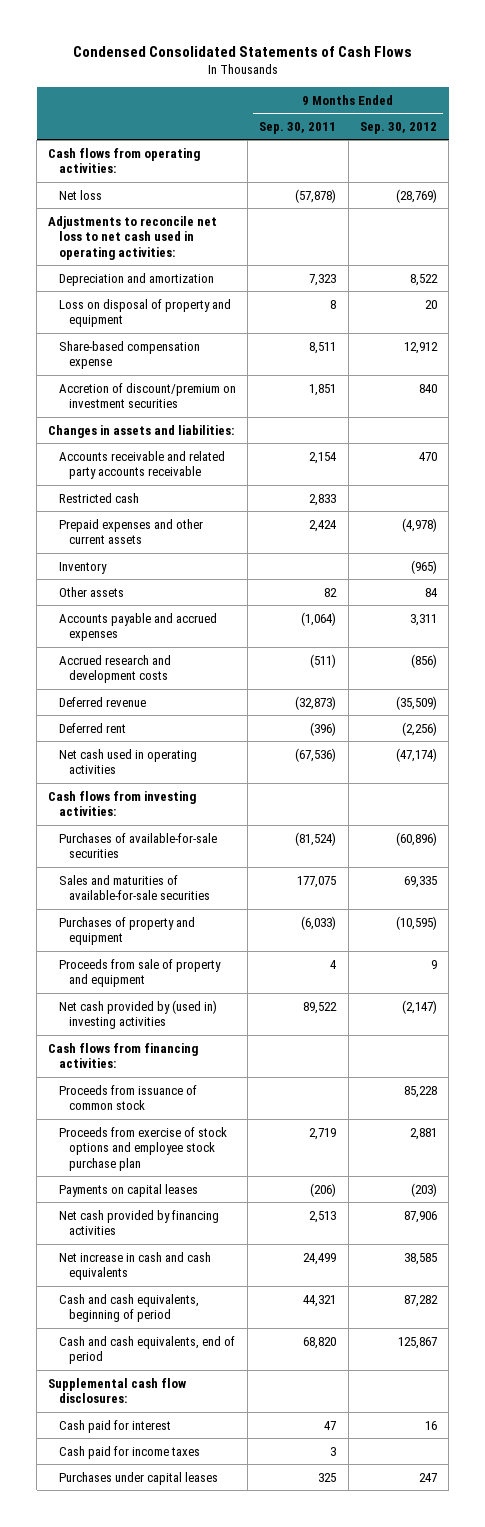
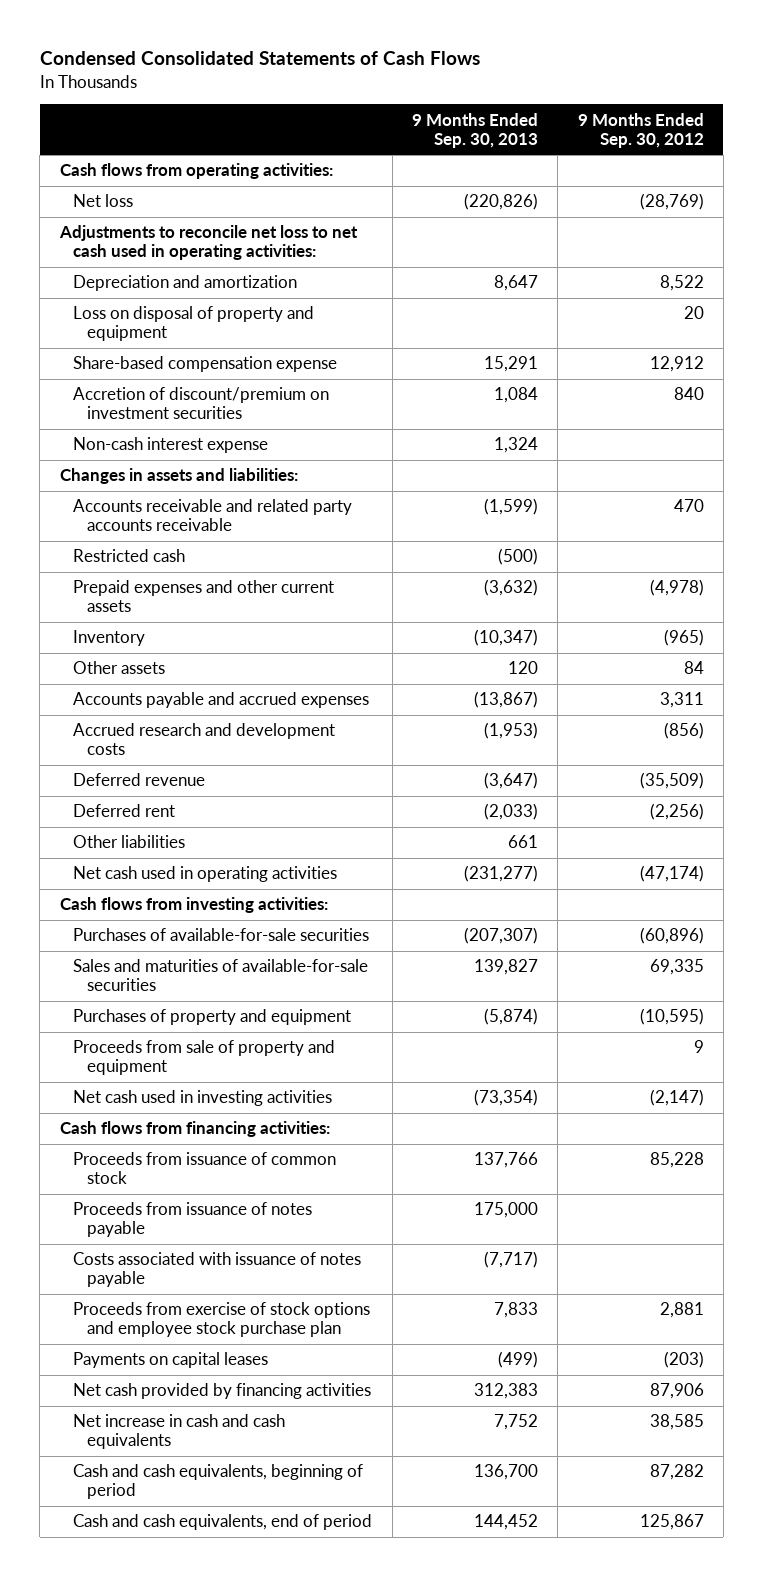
[259,121,337,134] Sep. 30, 2011 -> none
none -> [411,112,538,148] 9 Months Ended Sep. 30, 2013
none -> [73,437,269,454] Non-cash interest expense
none -> [73,835,186,849] Other liabilities
[58,999,217,1030] Net cash provided by (used in) investing activities -> [73,1090,333,1107] Net cash used in investing activities
none -> [73,1202,313,1238] Proceeds from issuance of notes payable
none -> [73,1252,362,1288] Costs associated with issuance of notes payable
[48,1377,187,1404] Supplemental cash flow disclosures: -> none
[58,1419,171,1433] Cash paid for interest -> none
[58,1445,200,1459] Cash paid for income taxes -> none
[58,1471,218,1485] Purchases under capital leases -> none

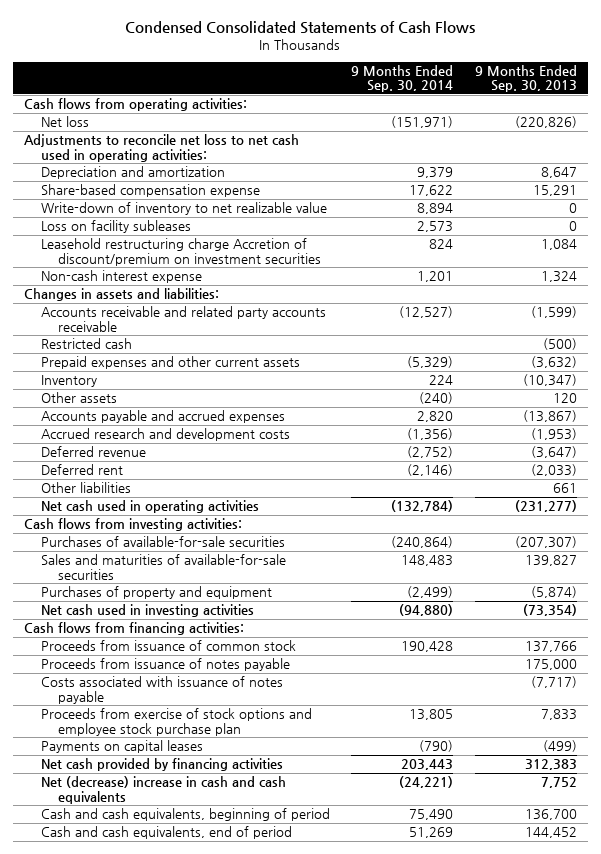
[577,112,704,148] 9 Months Ended Sep. 30, 2012 -> none
none -> [351,64,454,93] 9 Months Ended Sep. 30, 2014
[73,306,315,342] Loss on disposal of property and equipment -> none
none -> [40,202,327,216] Write-down of inventory to net realizable value
none -> [40,220,191,234] Loss on facility subleases
[73,387,330,420] Accretion of discount/premium on investment securities -> [40,238,321,266] Leasehold restructuring charge Accretion of discount/premium on investment securities
[73,1040,336,1076] Proceeds from sale of property and equipment -> none
[73,1414,286,1450] Net increase in cash and cash equivalents -> [40,776,286,804] Net (decrease) increase in cash and cash equivalents

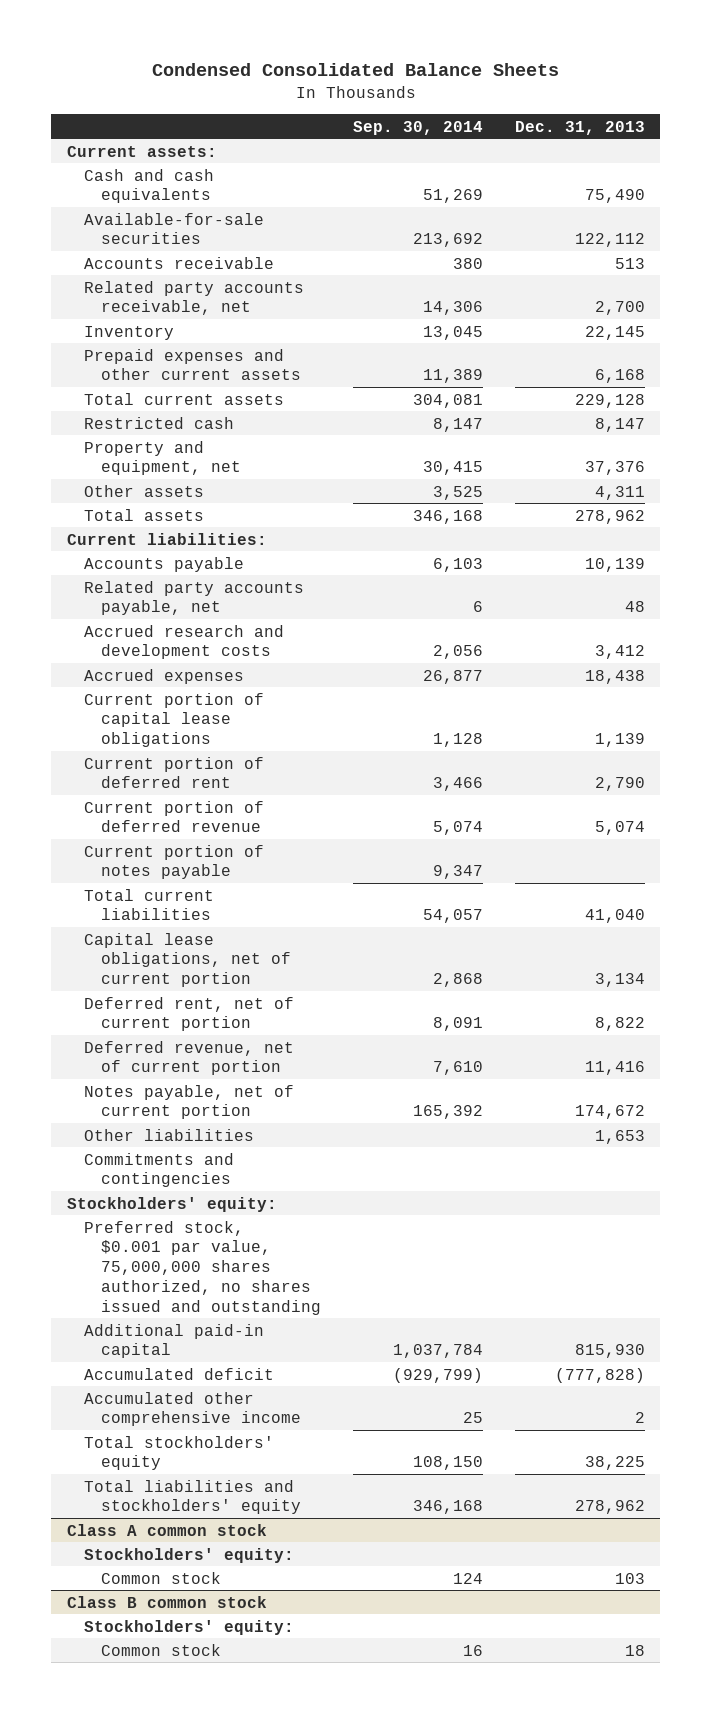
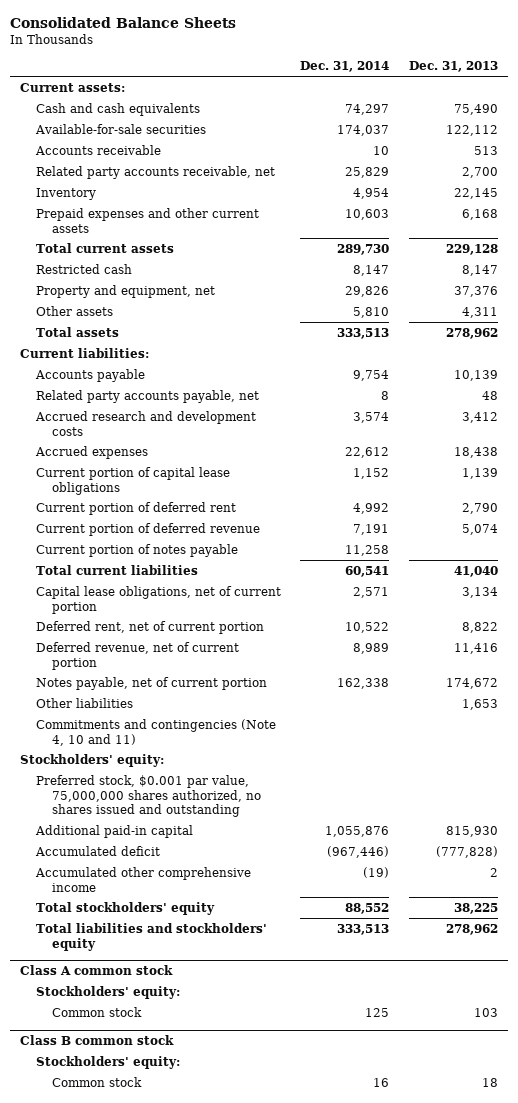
[151,63,559,77] Condensed Consolidated Balance Sheets -> [10,17,237,29] Consolidated Balance Sheets
[352,120,483,135] Sep. 30, 2014 -> none
none -> [300,61,390,73] Dec. 31, 2014
[83,1152,234,1188] Commitments and contingencies -> [35,718,276,746] Commitments and contingencies (Note 4, 10 and 11)

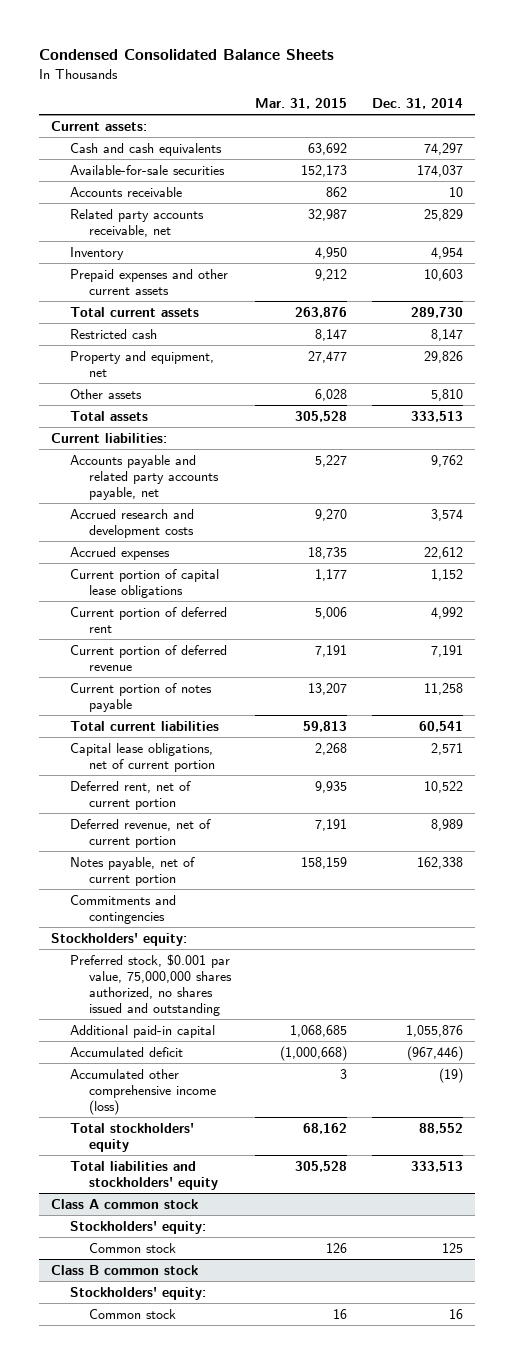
[10,17,237,29] Consolidated Balance Sheets -> [39,49,335,61] Condensed Consolidated Balance Sheets
[408,61,498,73] Dec. 31, 2013 -> none
none -> [255,97,348,109] Mar. 31, 2015
[35,389,259,403] Related party accounts payable, net -> none
[34,368,145,382] Accounts payable -> [70,454,219,500] Accounts payable and related party accounts payable, net
[353,369,390,381] 9,754 -> [431,454,464,467] 9,762
[35,697,133,708] Other liabilities -> none
[35,718,276,746] Commitments and contingencies (Note 4, 10 and 11) -> [70,894,177,924] Commitments and contingencies
[34,866,251,892] Accumulated other comprehensive income -> [70,1068,216,1115] Accumulated other comprehensive income (loss)

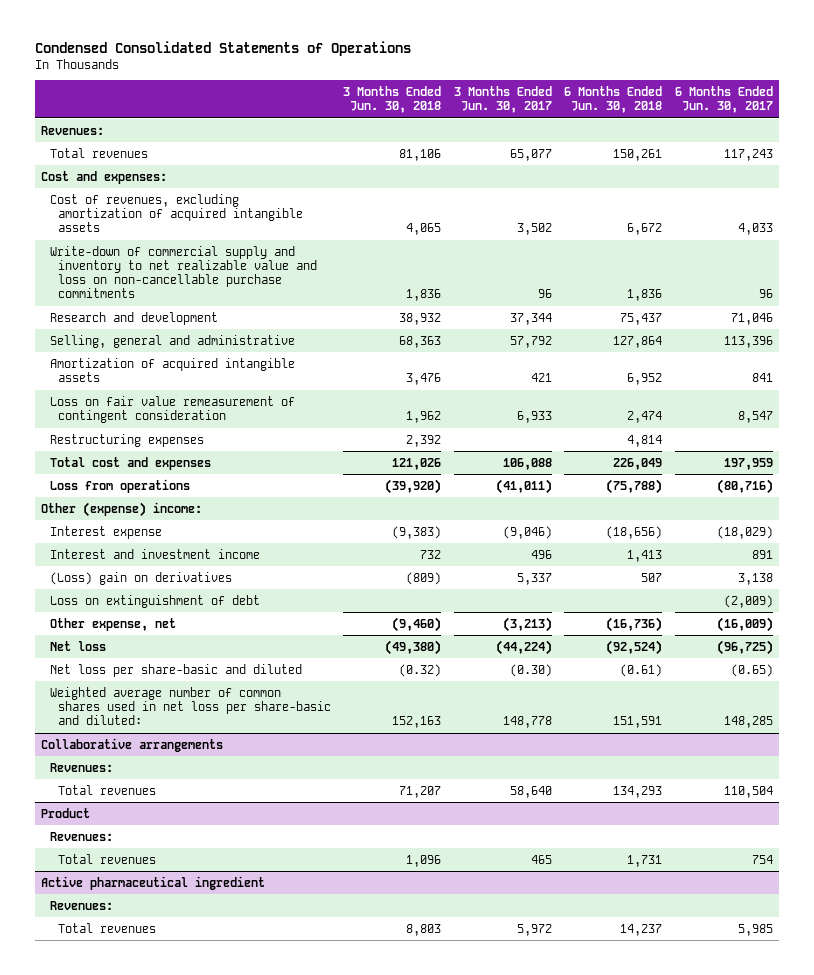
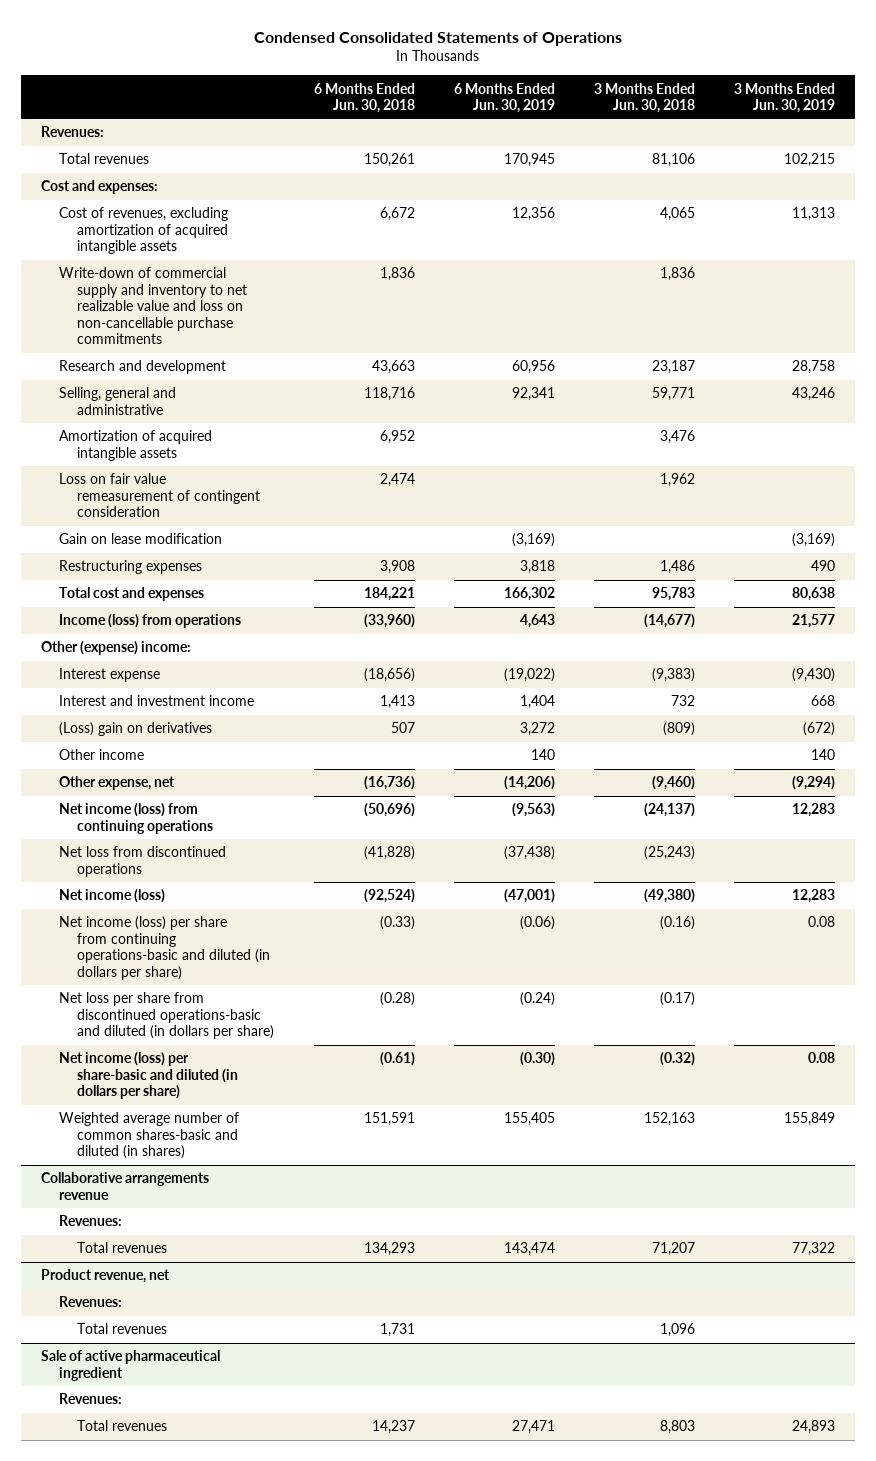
[453,86,552,114] 3 Months Ended Jun. 30, 2017 -> none
[674,86,773,114] 6 Months Ended Jun. 30, 2017 -> none
none -> [453,82,555,114] 6 Months Ended Jun. 30, 2019
none -> [734,82,836,114] 3 Months Ended Jun. 30, 2019
[399,312,442,325] 38,932 -> [652,360,696,375] 23,187
[620,312,663,325] 75,437 -> [371,360,415,375] 43,663
[399,335,442,348] 68,363 -> [652,387,696,402] 59,771
[613,335,663,348] 127,864 -> [363,387,415,402] 118,716
none -> [58,533,222,545] Gain on lease modification
[406,434,442,447] 2,392 -> [660,560,696,575] 1,486
[627,434,663,447] 4,814 -> [379,560,415,575] 3,908
[392,457,442,470] 121,026 -> [652,587,696,602] 95,783
[613,457,663,470] 226,049 -> [363,587,415,602] 184,221
[49,478,190,493] Loss from operations -> [58,614,241,629] Income (loss) from operations
[385,478,442,494] (39,920) -> [644,614,696,629] (14,677)
[606,478,663,494] (75,788) -> [363,614,415,629] (33,960)
[49,594,260,608] Loss on extinguishment of debt -> none
none -> [58,749,144,761] Other income
none -> [58,803,214,834] Net income (loss) from continuing operations
none -> [58,846,226,877] Net loss from discontinued operations
[49,640,106,651] Net loss -> [58,889,165,904] Net income (loss)
none -> [58,916,271,980] Net income (loss) per share from continuing operations-basic and diluted (in dollars per share)
none -> [58,992,275,1040] Net loss per share from discontinued operations-basic and diluted (in dollars per share)
[49,663,302,677] Net loss per share-basic and diluted -> [58,1052,239,1100] Net income (loss) per share-basic and diluted (in dollars per share)
[49,686,331,726] Weighted average number of common shares used in net loss per share-basic and diluted: -> [58,1112,239,1160] Weighted average number of common shares-basic and diluted (in shares)
[41,737,224,752] Collaborative arrangements -> [40,1172,209,1200] Collaborative arrangements revenue
[41,807,91,818] Product -> [40,1269,170,1284] Product revenue, net
[41,875,266,890] Active pharmaceutical ingredient -> [40,1350,220,1381] Sale of active pharmaceutical ingredient

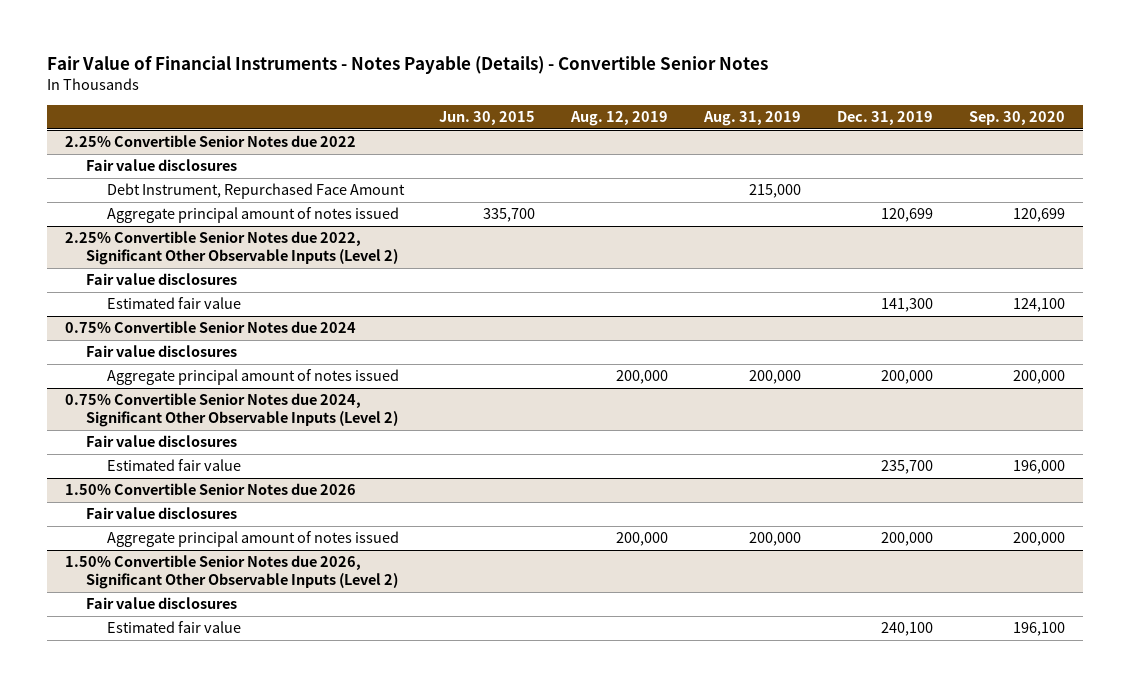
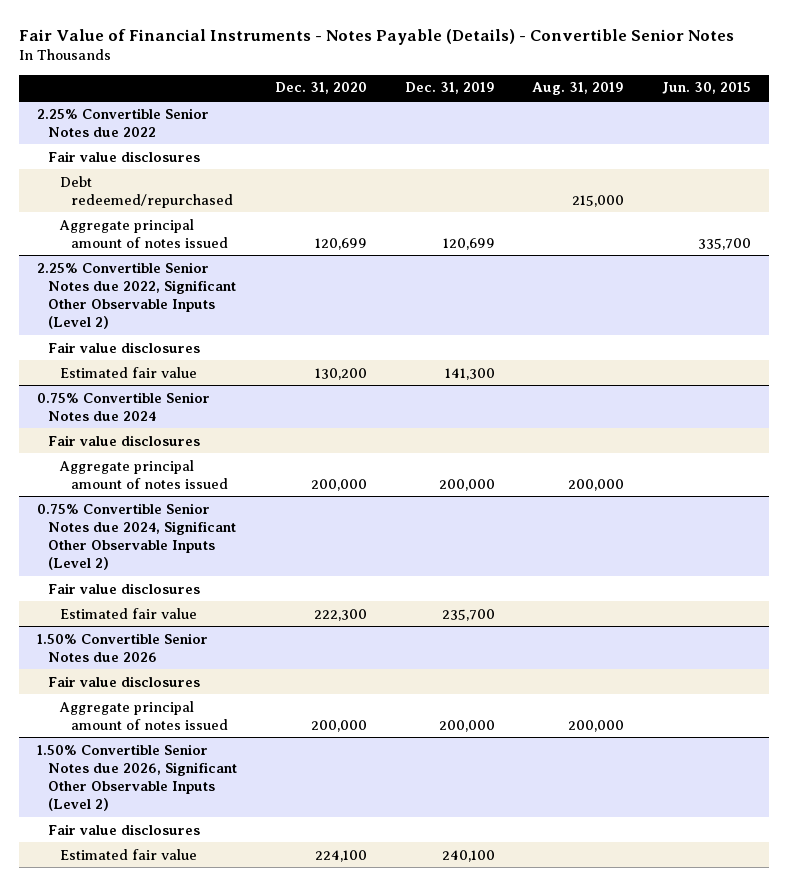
[570,111,669,127] Aug. 12, 2019 -> none
[968,111,1065,126] Sep. 30, 2020 -> none
none -> [274,82,367,95] Dec. 31, 2020
[106,183,405,200] Debt Instrument, Repurchased Face Amount -> [59,175,233,208] Debt redeemed/repurchased

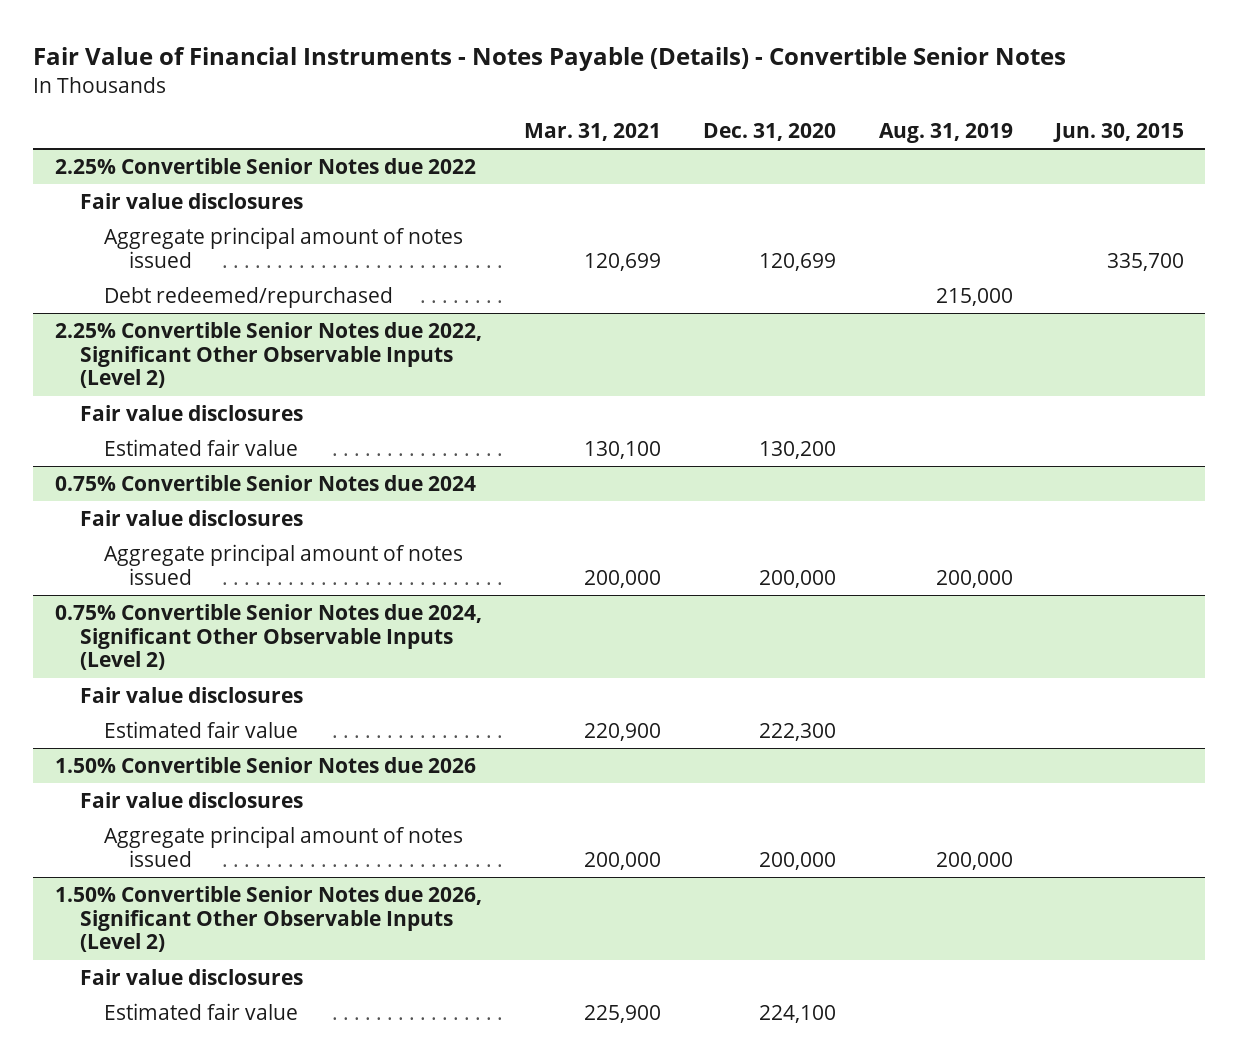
[404,82,495,95] Dec. 31, 2019 -> none
none -> [523,123,661,142] Mar. 31, 2021
[59,175,233,208] Debt redeemed/repurchased -> [104,286,394,308] Debt redeemed/repurchased

